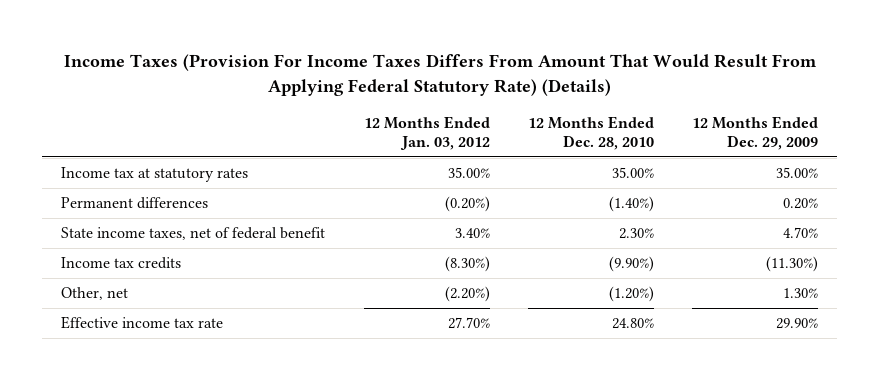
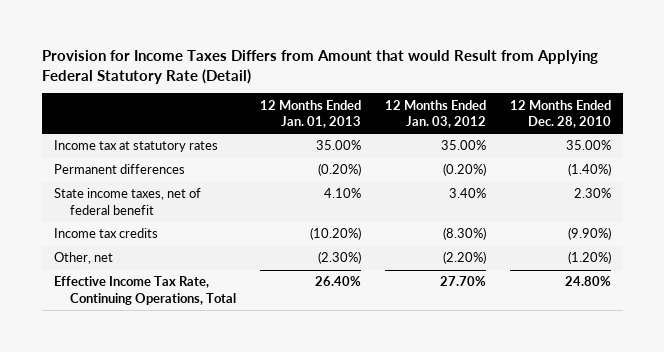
[63,53,817,96] Income Taxes (Provision For Income Taxes Differs From Amount That Would Result From Applying Federal Statutory Rate) (Details) -> [41,50,598,84] Provision for Income Taxes Differs from Amount that would Result from Applying Federal Statutory Rate (Detail)
[691,115,818,150] 12 Months Ended Dec. 29, 2009 -> none
none -> [259,99,361,128] 12 Months Ended Jan. 01, 2013
[61,316,224,330] Effective income tax rate -> [53,276,236,305] Effective Income Tax Rate, Continuing Operations, Total

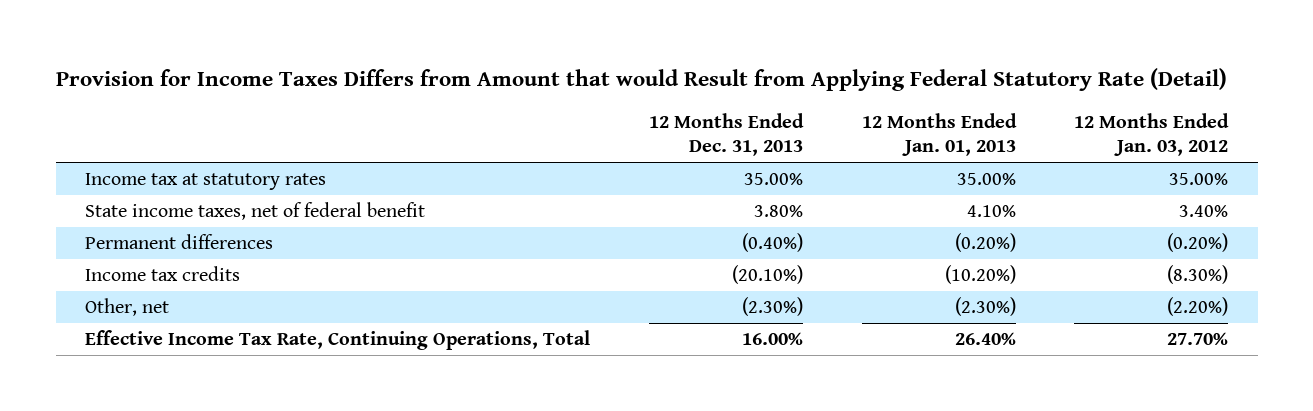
[509,99,611,128] 12 Months Ended Dec. 28, 2010 -> none
none -> [648,113,804,157] 12 Months Ended Dec. 31, 2013
[53,164,185,175] Permanent differences -> [84,234,273,250] Permanent differences

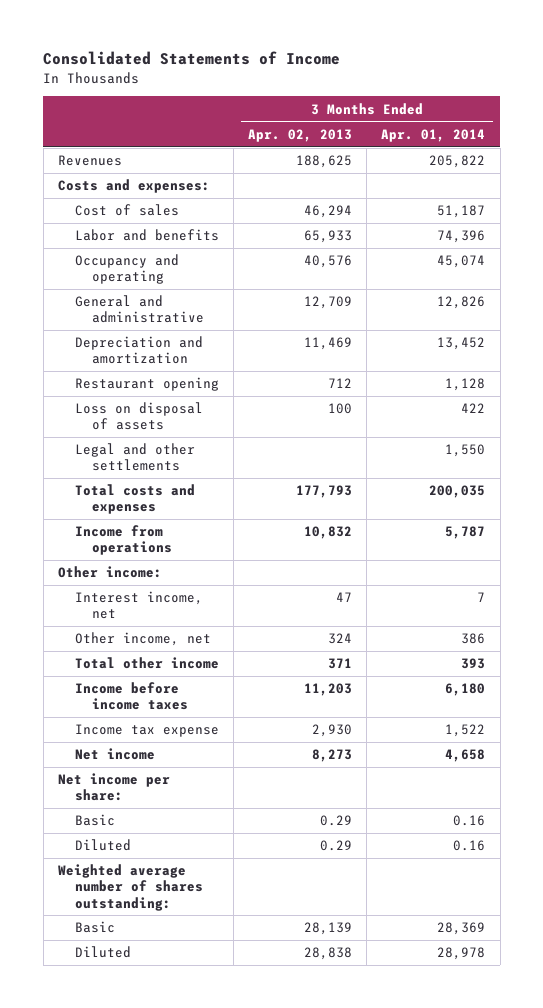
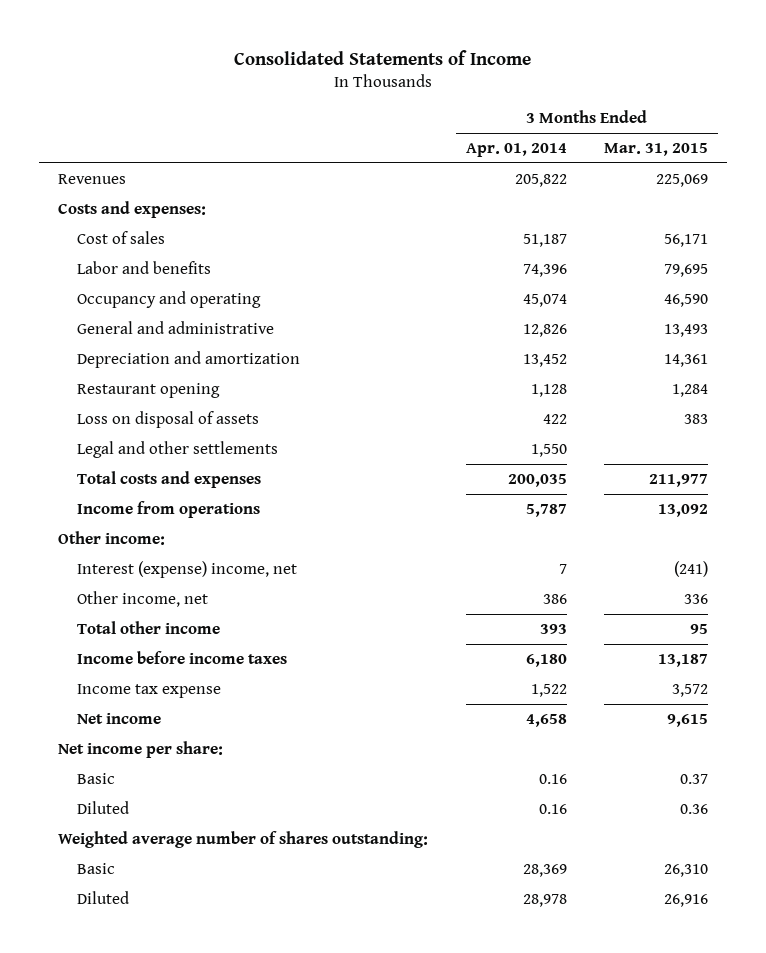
[248,128,353,142] Apr. 02, 2013 -> none
none -> [604,143,709,157] Mar. 31, 2015
[74,591,203,620] Interest income, net -> [76,560,297,578] Interest (expense) income, net

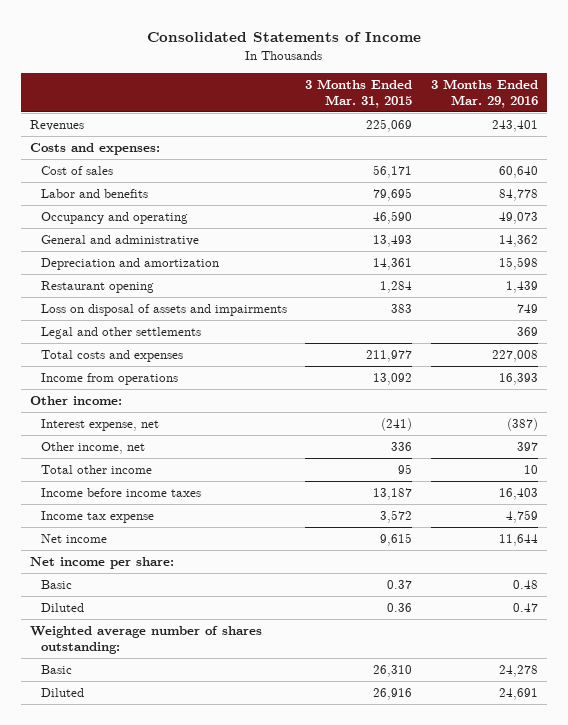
[465,143,567,158] Apr. 01, 2014 -> none
none -> [430,78,538,109] 3 Months Ended Mar. 29, 2016
[76,410,259,428] Loss on disposal of assets -> [41,303,288,316] Loss on disposal of assets and impairments
[76,560,297,578] Interest (expense) income, net -> [41,418,160,431] Interest expense, net

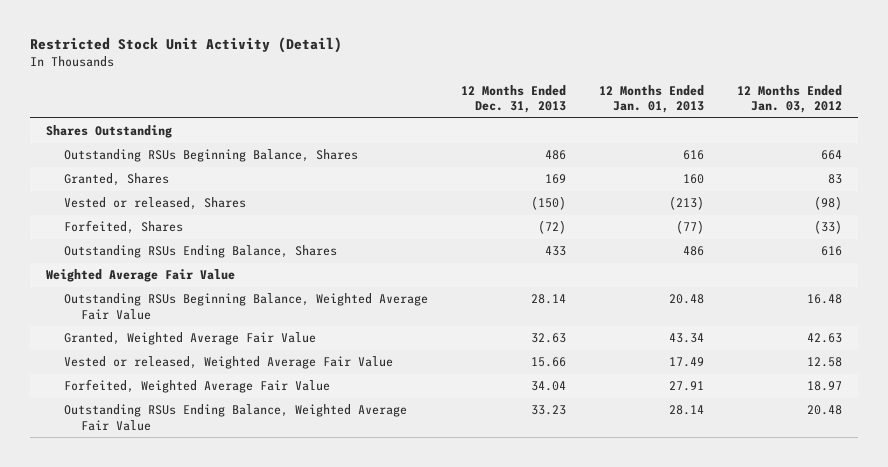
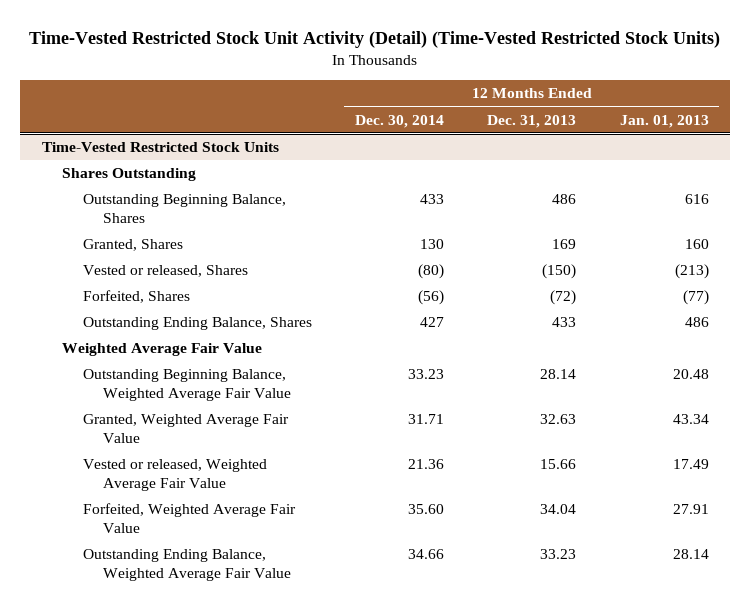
[29,37,342,54] Restricted Stock Unit Activity (Detail) -> [29,30,721,48] Time-Vested Restricted Stock Unit Activity (Detail) (Time-Vested Restricted Stock Units)
[736,84,842,113] 12 Months Ended Jan. 03, 2012 -> none
none -> [354,114,444,128] Dec. 30, 2014
none -> [41,142,279,153] Time-Vested Restricted Stock Units
[63,149,358,163] Outstanding RSUs Beginning Balance, Shares -> [82,194,286,224] Outstanding Beginning Balance, Shares
[63,245,337,259] Outstanding RSUs Ending Balance, Shares -> [82,317,312,331] Outstanding Ending Balance, Shares
[63,293,428,320] Outstanding RSUs Beginning Balance, Weighted Average Fair Value -> [82,369,292,402] Outstanding Beginning Balance, Weighted Average Fair Value
[63,404,407,431] Outstanding RSUs Ending Balance, Weighted Average Fair Value -> [82,549,292,582] Outstanding Ending Balance, Weighted Average Fair Value

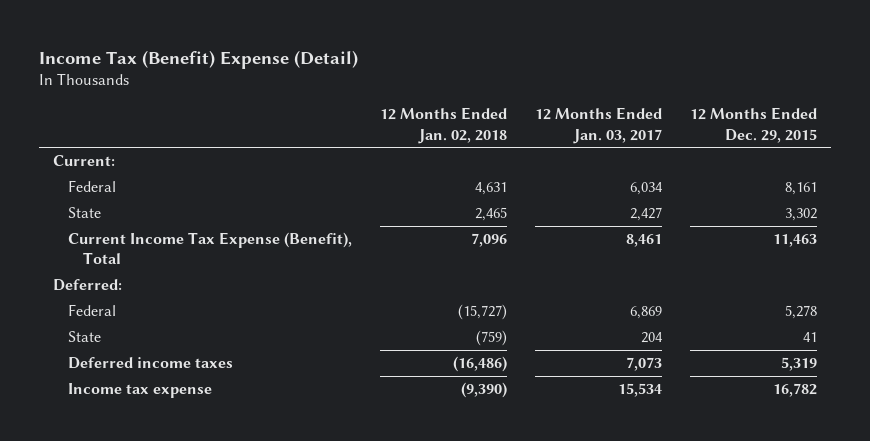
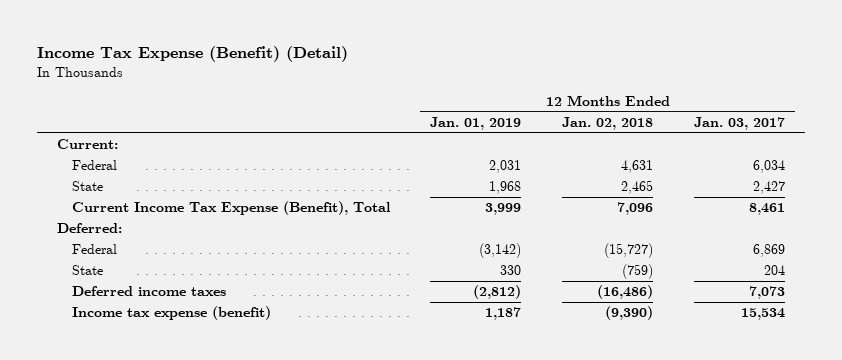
[38,49,358,69] Income Tax (Benefit) Expense (Detail) -> [36,46,348,63] Income Tax Expense (Benefit) (Detail)
[690,107,818,143] 12 Months Ended Dec. 29, 2015 -> none
none -> [430,116,522,130] Jan. 01, 2019
[67,383,212,399] Income tax expense -> [71,306,271,321] Income tax expense (benefit)

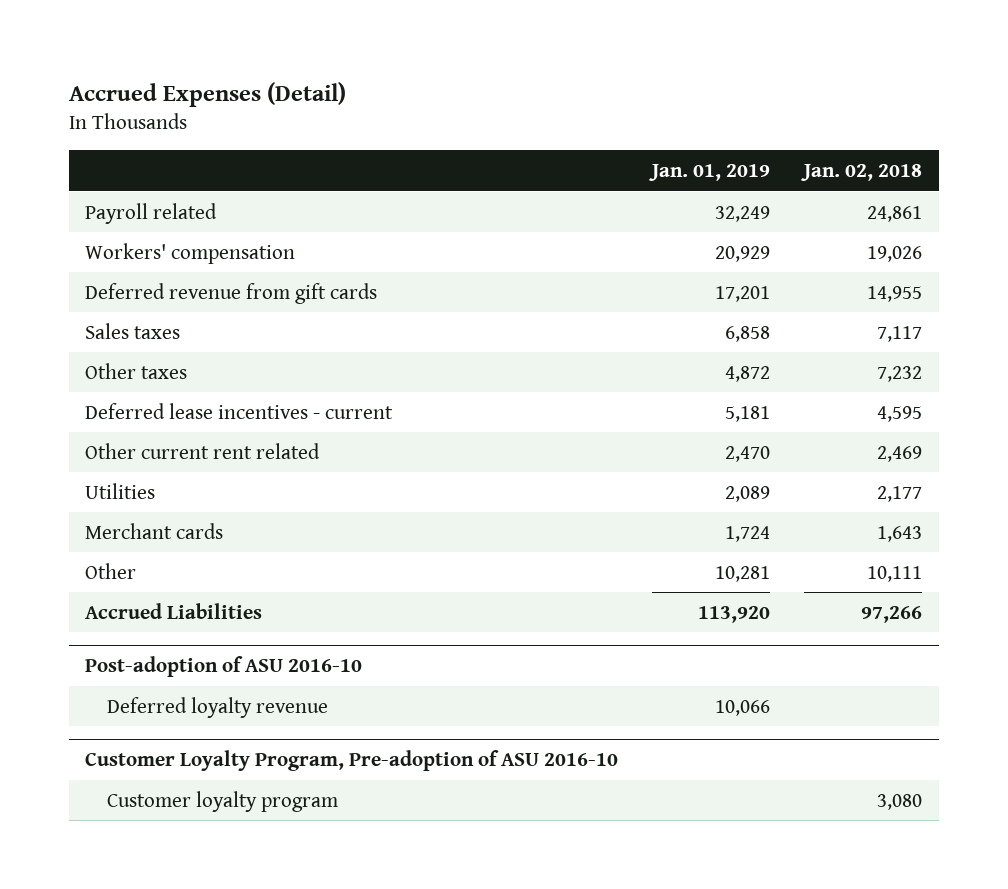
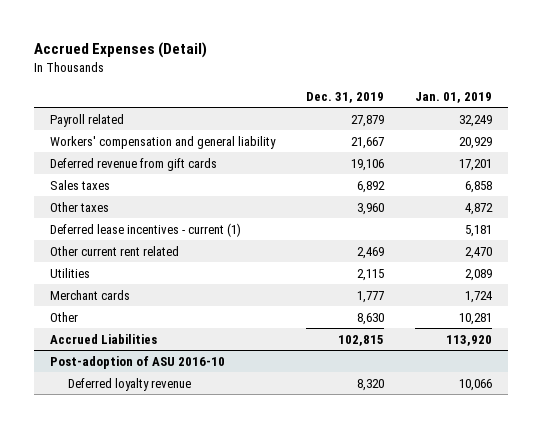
[801,164,923,182] Jan. 02, 2018 -> none
none -> [305,91,384,103] Dec. 31, 2019
[85,242,296,264] Workers' compensation -> [49,135,276,149] Workers' compensation and general liability
[85,402,394,419] Deferred lease incentives - current -> [49,222,241,237] Deferred lease incentives - current (1)
[85,750,619,772] Customer Loyalty Program, Pre-adoption of ASU 2016-10 -> none
[106,790,338,812] Customer loyalty program -> none

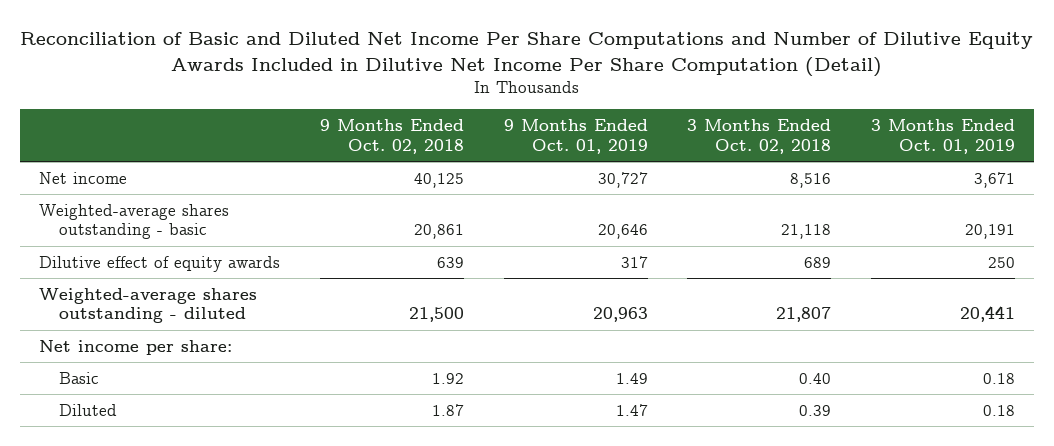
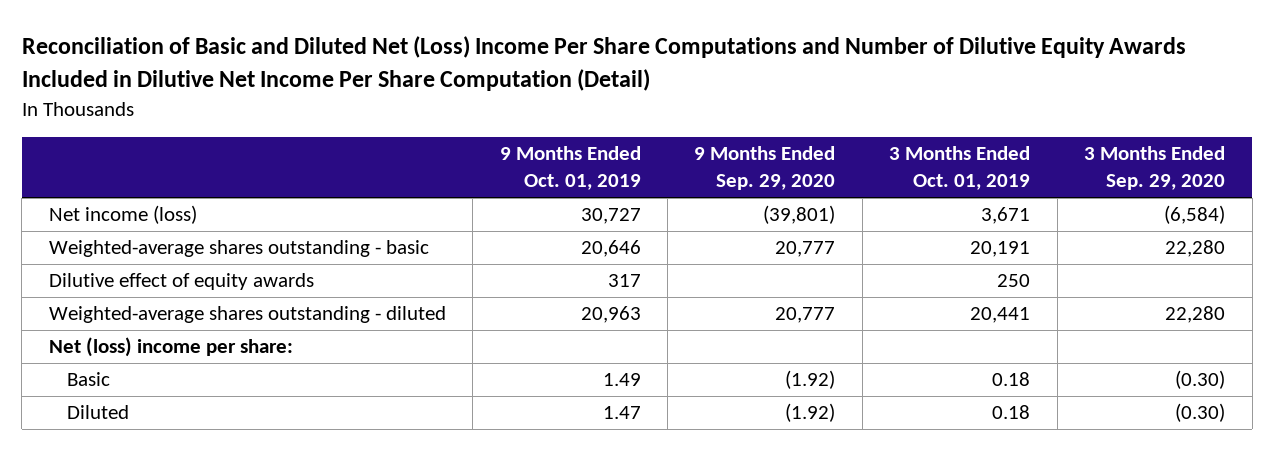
[20,32,1034,77] Reconciliation of Basic and Diluted Net Income Per Share Computations and Number of Dilutive Equity Awards Included in Dilutive Net Income Per Share Computation (Detail) -> [21,36,1186,92] Reconciliation of Basic and Diluted Net (Loss) Income Per Share Computations and Number of Dilutive Equity Awards Included in Dilutive Net Income Per Share Computation (Detail)
[320,119,465,154] 9 Months Ended Oct. 02, 2018 -> none
[687,119,832,154] 3 Months Ended Oct. 02, 2018 -> none
none -> [694,146,836,191] 9 Months Ended Sep. 29, 2020
none -> [1084,146,1226,191] 3 Months Ended Sep. 29, 2020
[39,171,128,184] Net income -> [48,205,197,225] Net income (loss)
[39,339,233,355] Net income per share: -> [48,337,293,358] Net (loss) income per share:

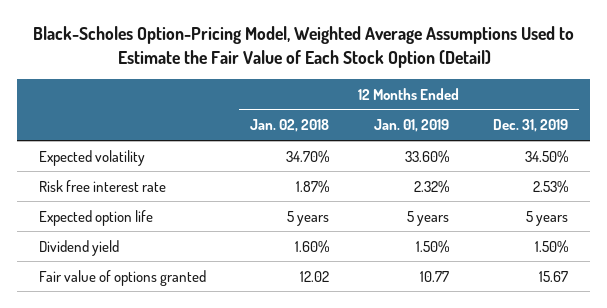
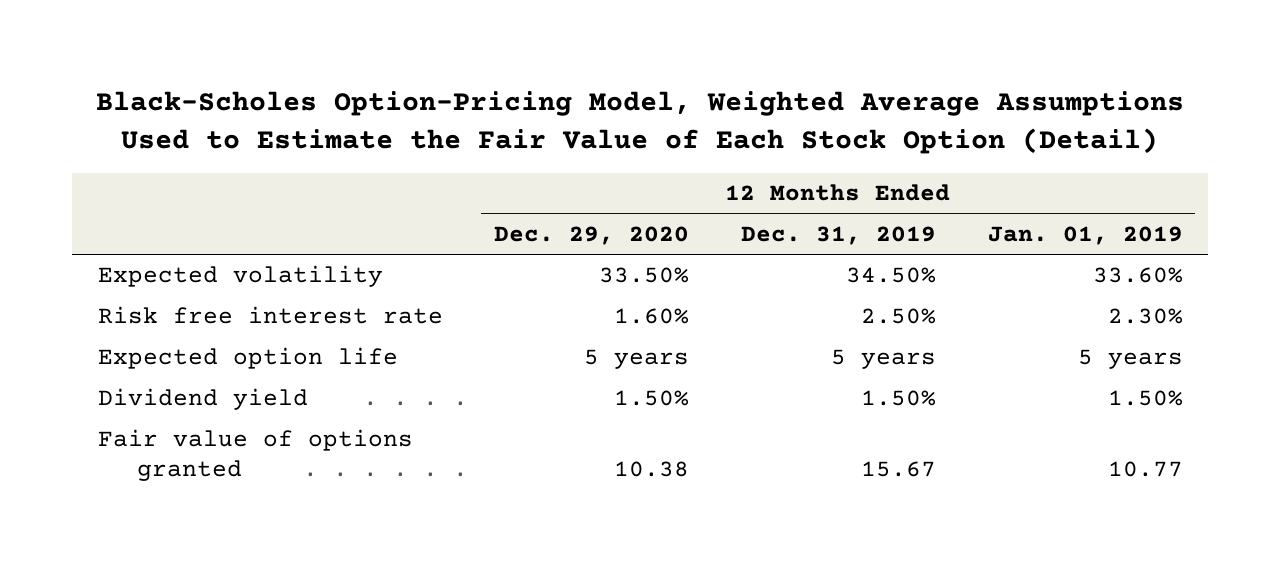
[250,119,330,133] Jan. 02, 2018 -> none
none -> [494,226,690,246] Dec. 29, 2020
[413,179,449,193] 2.32% -> [1107,308,1183,325] 2.30%
[533,179,569,193] 2.53% -> [860,308,936,325] 2.50%

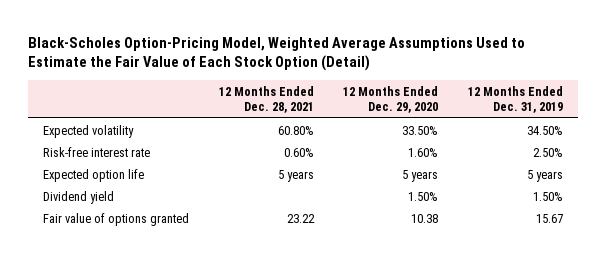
[987,226,1183,246] Jan. 01, 2019 -> none
none -> [218,85,314,114] 12 Months Ended Dec. 28, 2021
[97,306,443,325] Risk free interest rate -> [42,146,150,157] Risk-free interest rate

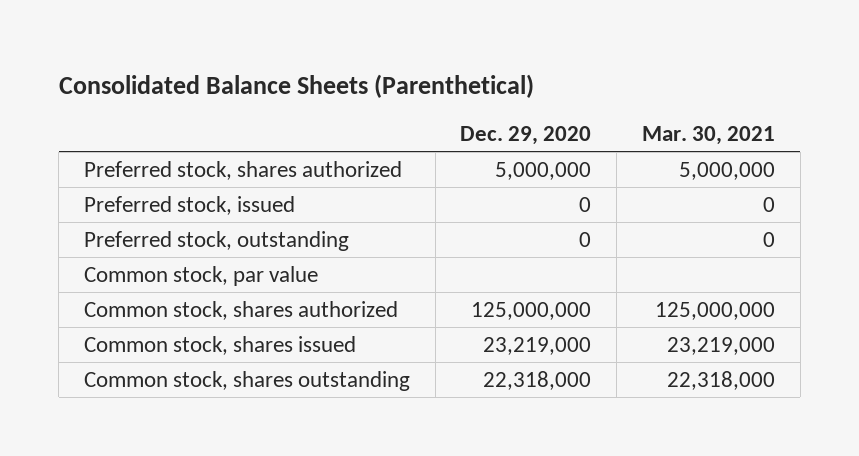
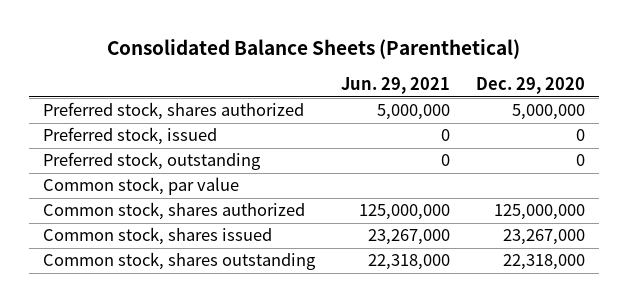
[641,126,775,146] Mar. 30, 2021 -> none
none -> [341,77,451,95] Jun. 29, 2021
[483,336,592,355] 23,219,000 -> [503,229,586,246] 23,267,000

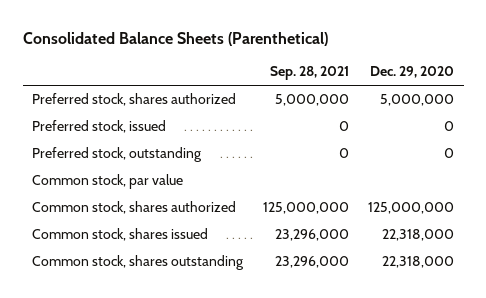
[341,77,451,95] Jun. 29, 2021 -> none
none -> [269,66,349,81] Sep. 28, 2021
[503,229,586,246] 23,267,000 -> [382,229,455,242] 22,318,000

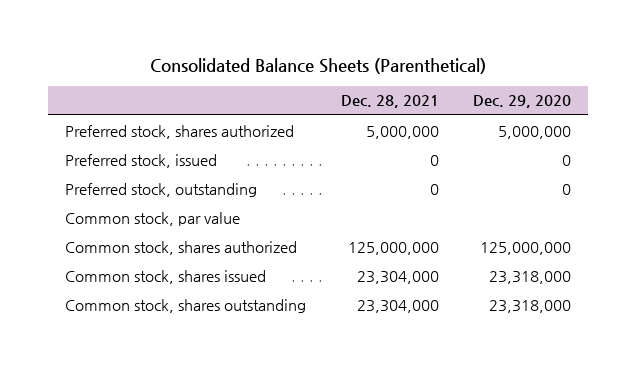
[269,66,349,81] Sep. 28, 2021 -> none
none -> [340,95,439,109] Dec. 28, 2021
[382,229,455,242] 22,318,000 -> [489,270,572,284] 23,318,000
[382,256,455,269] 22,318,000 -> [489,299,572,313] 23,318,000

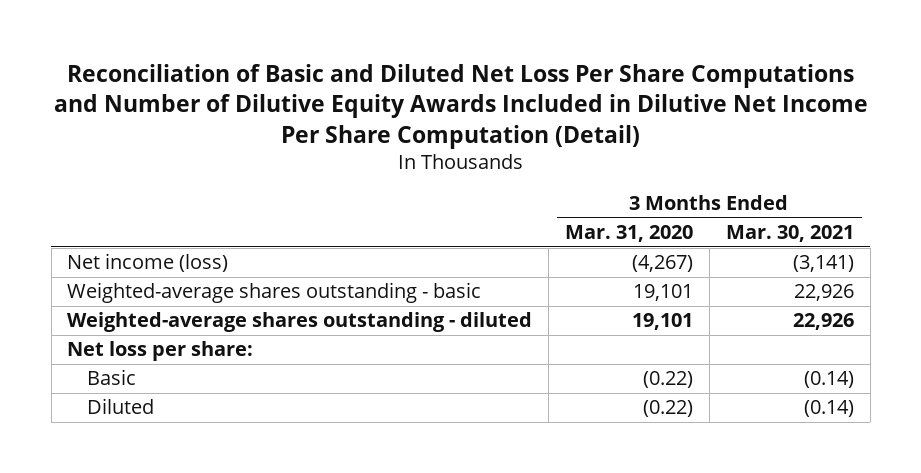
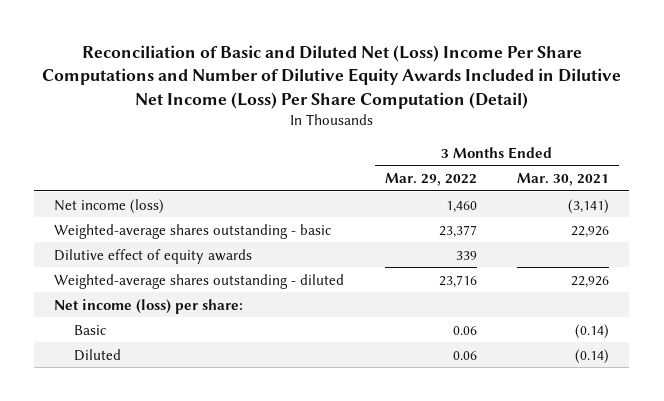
[53,63,868,149] Reconciliation of Basic and Diluted Net Loss Per Share Computations and Number of Dilutive Equity Awards Included in Dilutive Net Income Per Share Computation (Detail) -> [41,44,621,109] Reconciliation of Basic and Diluted Net (Loss) Income Per Share Computations and Number of Dilutive Equity Awards Included in Dilutive Net Income (Loss) Per Share Computation (Detail)
[565,225,694,243] Mar. 31, 2020 -> none
none -> [384,173,477,187] Mar. 29, 2022
none -> [54,248,253,264] Dilutive effect of equity awards
[67,341,254,362] Net loss per share: -> [54,298,244,314] Net income (loss) per share:

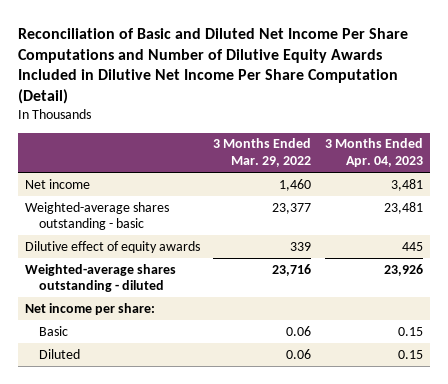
[41,44,621,109] Reconciliation of Basic and Diluted Net (Loss) Income Per Share Computations and Number of Dilutive Equity Awards Included in Dilutive Net Income (Loss) Per Share Computation (Detail) -> [18,27,409,105] Reconciliation of Basic and Diluted Net Income Per Share Computations and Number of Dilutive Equity Awards Included in Dilutive Net Income Per Share Computation (Detail)
[517,173,610,187] Mar. 30, 2021 -> none
none -> [324,138,423,167] 3 Months Ended Apr. 04, 2023
[54,198,165,214] Net income (loss) -> [24,178,90,189] Net income
[54,298,244,314] Net income (loss) per share: -> [24,302,155,315] Net income per share:

